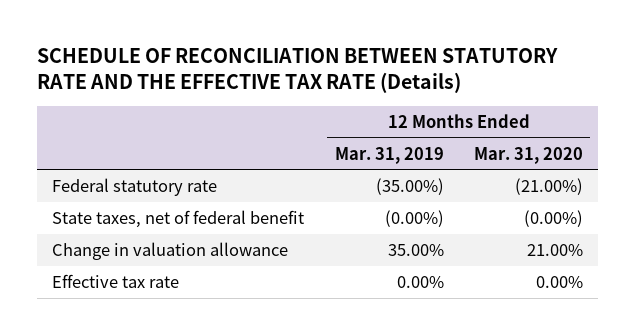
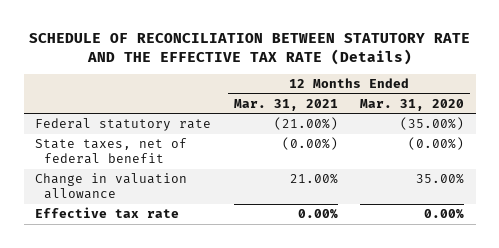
[334,146,444,164] Mar. 31, 2019 -> none
none -> [233,98,338,111] Mar. 31, 2021
[514,177,583,195] (21.00%) -> [400,117,465,131] (35.00%)
[526,243,583,256] 21.00% -> [416,173,465,185] 35.00%

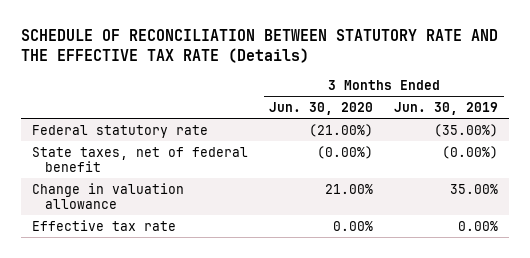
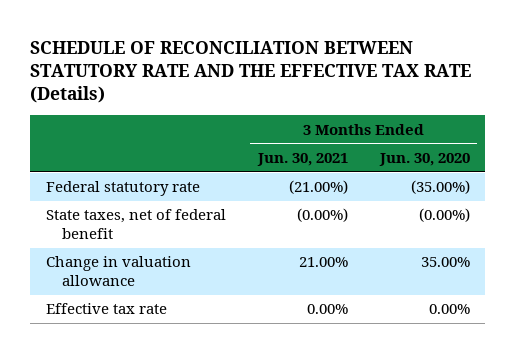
[394,101,499,115] Jun. 30, 2019 -> none
none -> [256,153,348,167] Jun. 30, 2021
[309,123,374,137] (21.00%) -> [410,180,470,195] (35.00%)
[325,183,374,194] 21.00% -> [420,257,470,268] 35.00%

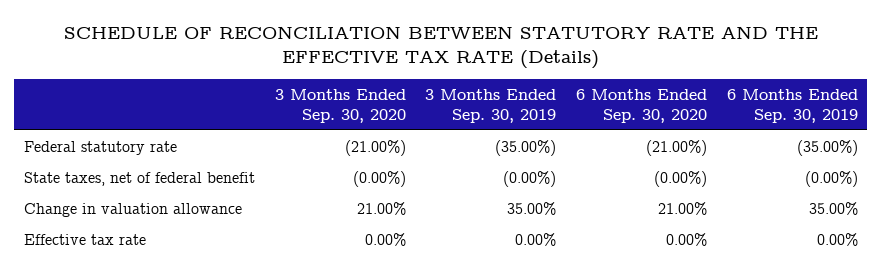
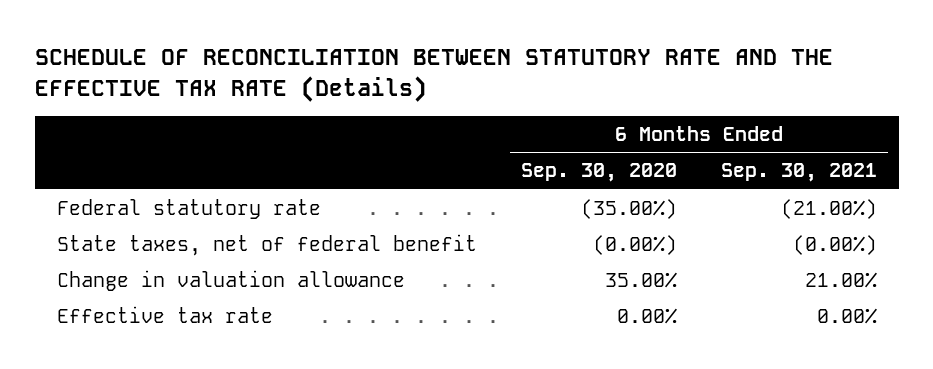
[274,89,406,123] 3 Months Ended Sep. 30, 2020 -> none
[425,89,557,123] 3 Months Ended Sep. 30, 2019 -> none
[726,89,858,123] 6 Months Ended Sep. 30, 2019 -> none
none -> [720,163,877,183] Sep. 30, 2021
[646,140,708,157] (21.00%) -> [580,199,677,220] (35.00%)
[658,202,708,216] 21.00% -> [604,272,677,289] 35.00%

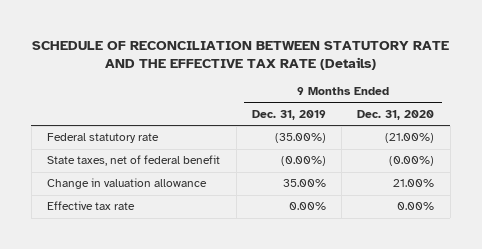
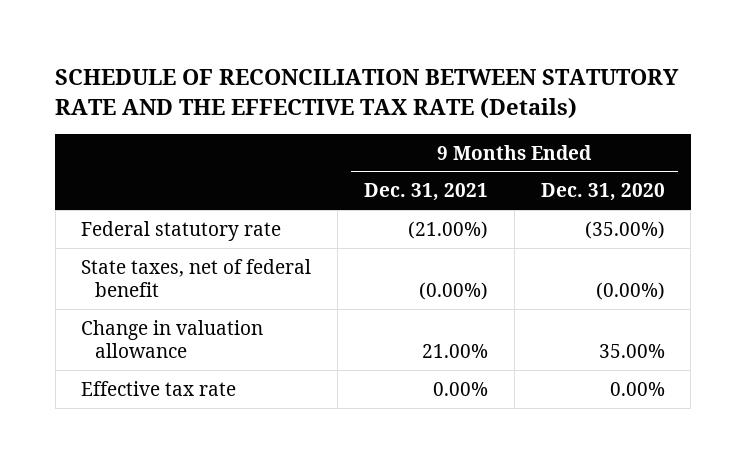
[251,110,326,121] Dec. 31, 2019 -> none
none -> [363,183,488,202] Dec. 31, 2021
[385,133,435,144] (21.00%) -> [584,220,665,239] (35.00%)
[393,179,435,188] 21.00% -> [598,343,665,358] 35.00%

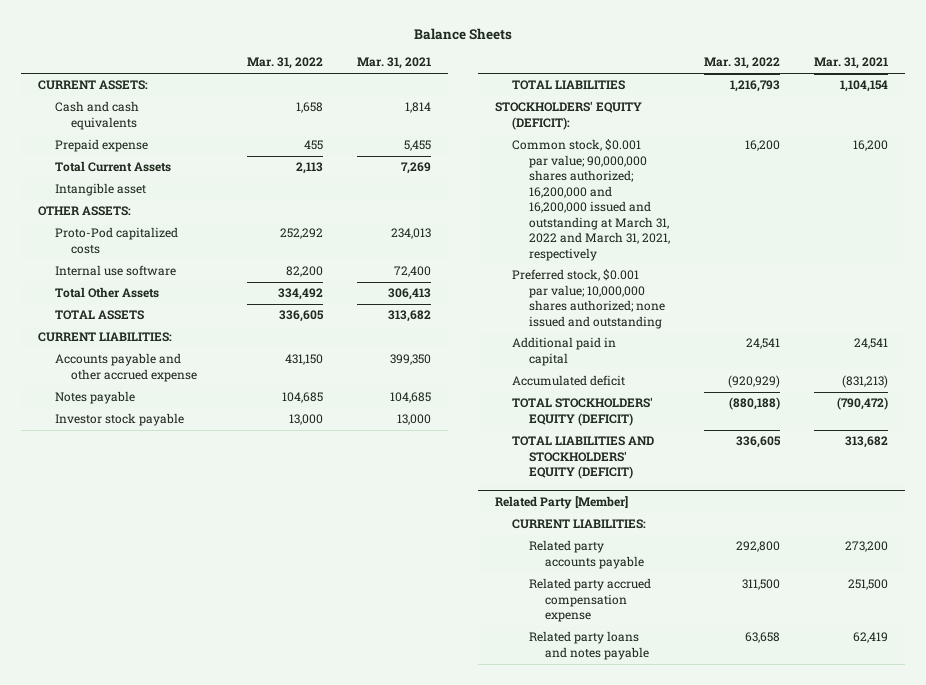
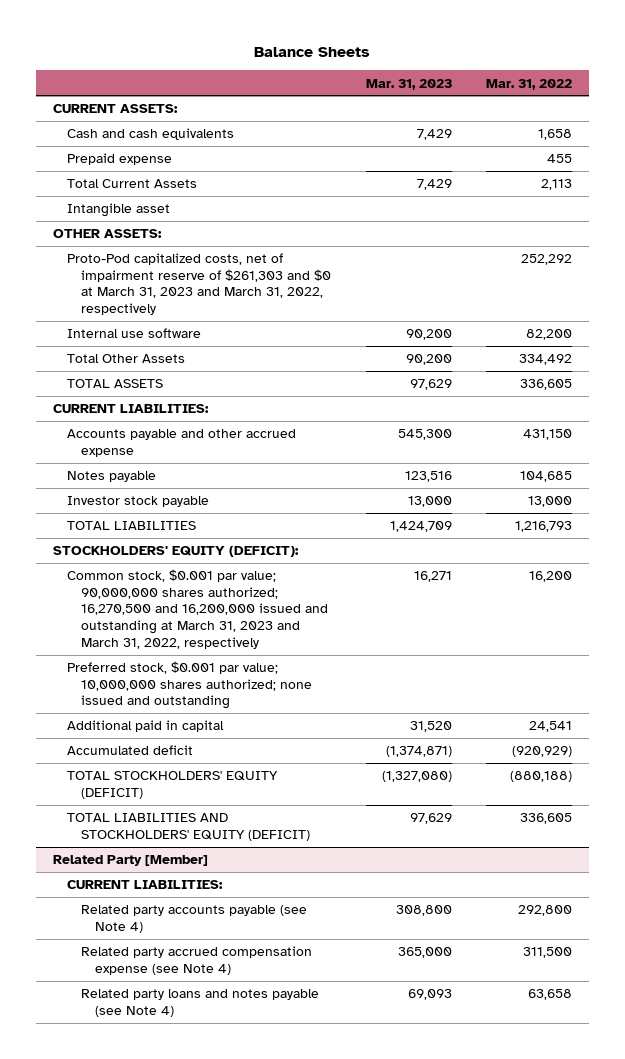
[356,57,431,70] Mar. 31, 2021 -> none
none -> [365,78,452,90] Mar. 31, 2023
[54,227,178,254] Proto-Pod capitalized costs -> [67,253,332,316] Proto-Pod capitalized costs, net of impairment reserve of $261,303 and $0 at March 31, 2023 and March 31, 2022, respectively
[511,139,670,261] Common stock, $0.001 par value; 90,000,000 shares authorized; 16,200,000 and 16,200,000 issued and outstanding at March 31, 2022 and March 31, 2021, respectively -> [67,569,329,649] Common stock, $0.001 par value; 90,000,000 shares authorized; 16,270,500 and 16,200,000 issued and outstanding at March 31, 2023 and March 31, 2022, respectively
[528,540,645,569] Related party accounts payable -> [81,905,308,933] Related party accounts payable (see Note 4)
[528,578,651,623] Related party accrued compensation expense -> [81,946,313,975] Related party accrued compensation expense (see Note 4)
[528,631,650,660] Related party loans and notes payable -> [81,989,320,1017] Related party loans and notes payable (see Note 4)

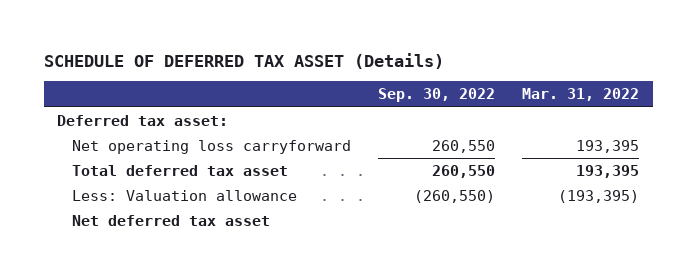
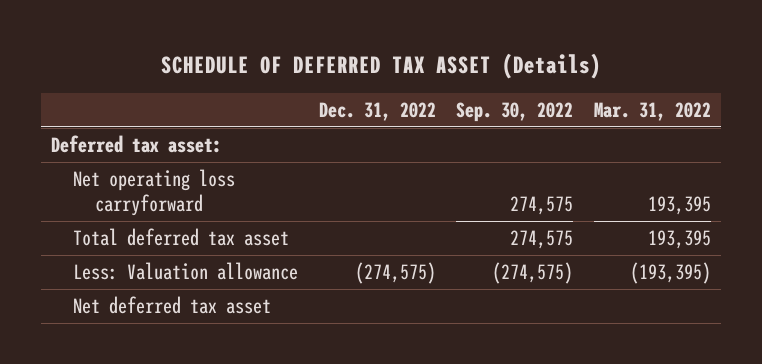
none -> [318,101,436,121] Dec. 31, 2022
[432,140,496,154] 260,550 -> [510,196,574,216] 274,575
[432,165,496,179] 260,550 -> [510,229,574,249] 274,575
[414,190,496,204] (260,550) -> [492,261,574,284] (274,575)

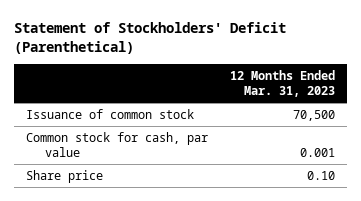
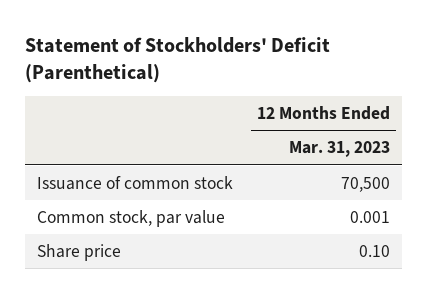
[25,132,208,157] Common stock for cash, par value -> [37,209,226,227] Common stock, par value

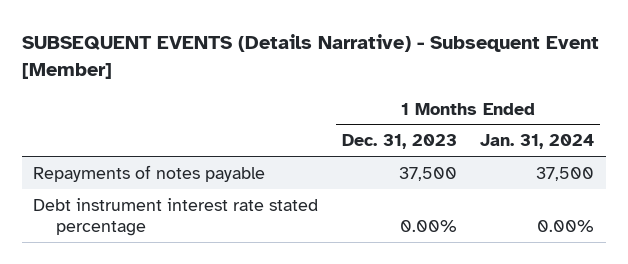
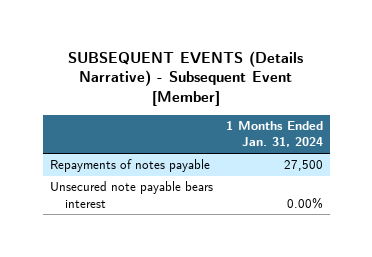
[341,134,457,150] Dec. 31, 2023 -> none
[536,166,595,181] 37,500 -> [283,160,323,172] 27,500
[33,197,319,236] Debt instrument interest rate stated percentage -> [49,181,213,208] Unsecured note payable bears interest

